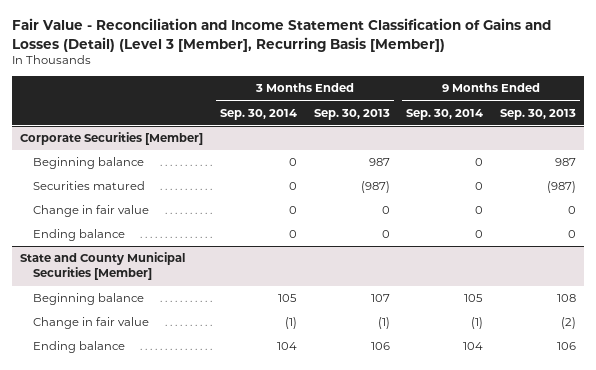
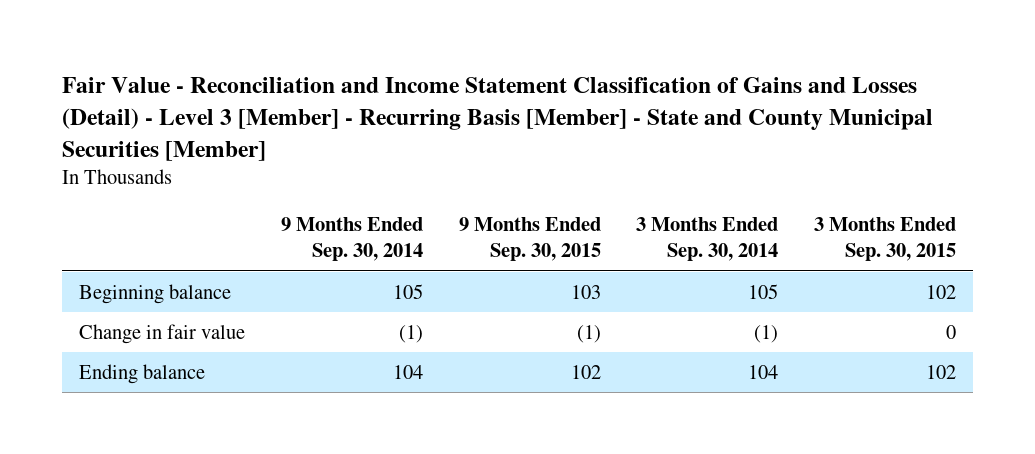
[12,18,552,52] Fair Value - Reconciliation and Income Statement Classification of Gains and Losses (Detail) (Level 3 [Member], Recurring Basis [Member]) -> [61,77,933,161] Fair Value - Reconciliation and Income Statement Classification of Gains and Losses (Detail) - Level 3 [Member] - Recurring Basis [Member] - State and County Municipal Securities [Member]
[313,108,390,120] Sep. 30, 2013 -> none
[499,108,576,120] Sep. 30, 2013 -> none
none -> [458,217,601,262] 9 Months Ended Sep. 30, 2015
none -> [813,217,956,262] 3 Months Ended Sep. 30, 2015
[20,132,204,146] Corporate Securities [Member] -> none
[32,157,144,170] Beginning balance -> none
[32,181,145,191] Securities matured -> none
[32,205,149,218] Change in fair value -> none
[32,229,125,242] Ending balance -> none
[20,252,186,281] State and County Municipal Securities [Member] -> none

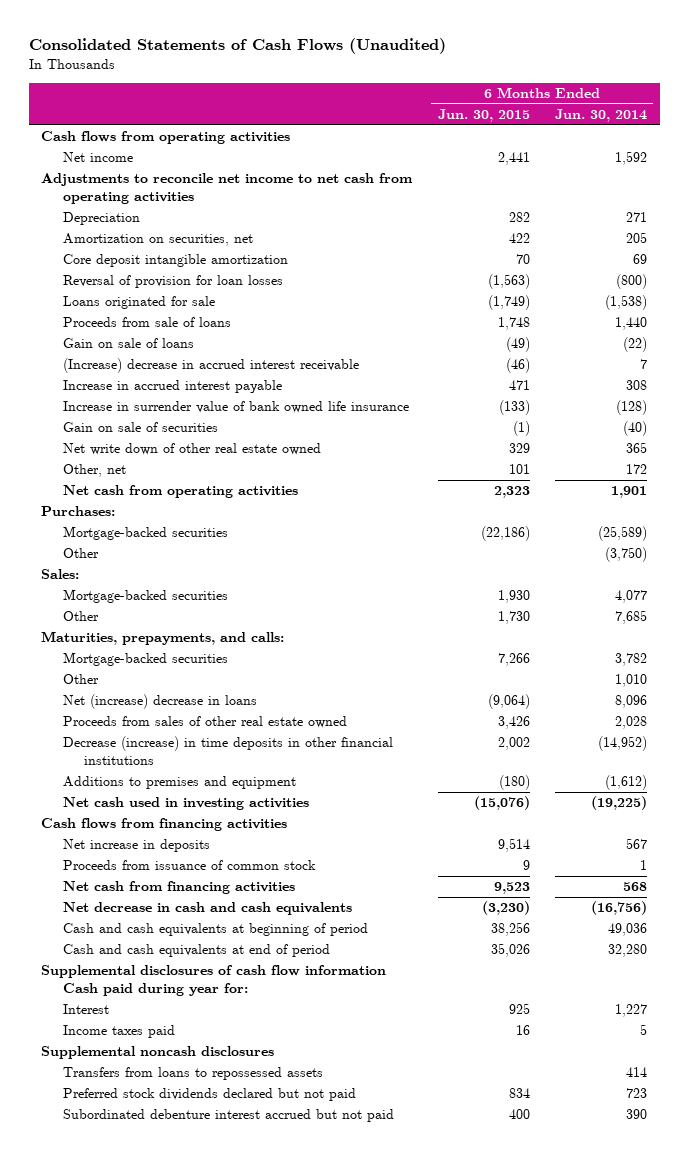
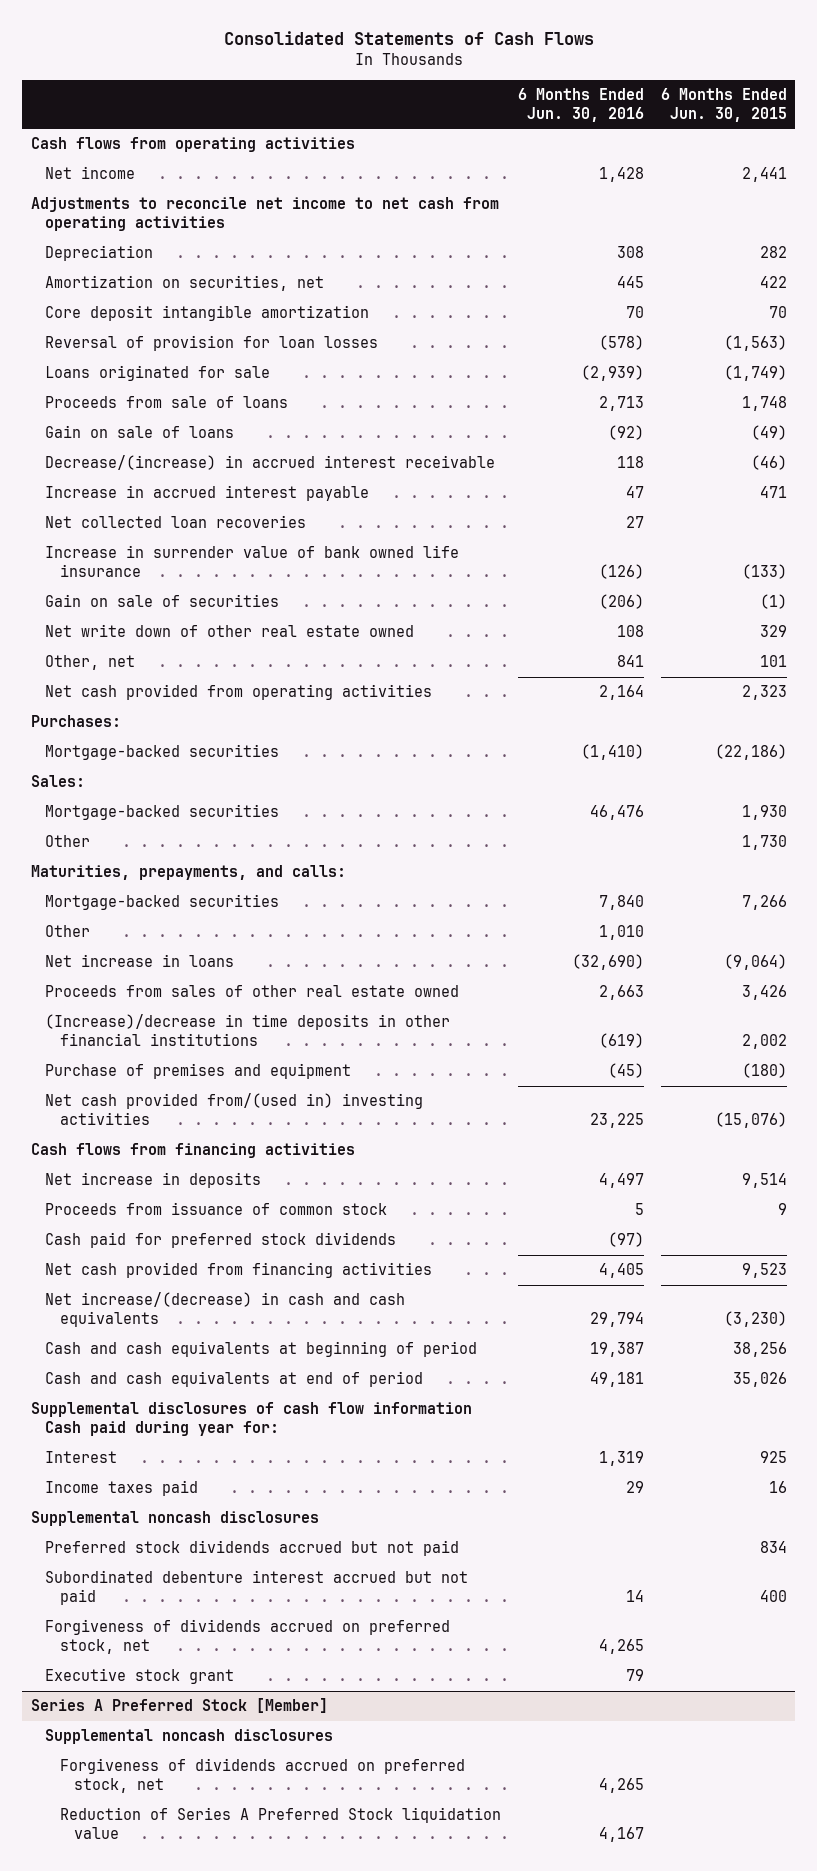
[28,38,446,55] Consolidated Statements of Cash Flows (Unaudited) -> [223,30,594,45] Consolidated Statements of Cash Flows
[555,109,648,123] Jun. 30, 2014 -> none
none -> [517,87,644,122] 6 Months Ended Jun. 30, 2016
[62,358,359,374] (Increase) decrease in accrued interest receivable -> [45,455,496,471] Decrease/(increase) in accrued interest receivable
none -> [45,515,307,529] Net collected loan recoveries
[62,485,298,499] Net cash from operating activities -> [45,684,433,701] Net cash provided from operating activities
[62,548,99,559] Other -> none
[62,694,257,710] Net (increase) decrease in loans -> [45,954,235,968] Net increase in loans
[62,736,393,765] Decrease (increase) in time deposits in other financial institutions -> [45,1014,451,1047] (Increase)/decrease in time deposits in other financial institutions
[62,776,296,790] Additions to premises and equipment -> [45,1063,352,1080] Purchase of premises and equipment
[62,797,309,811] Net cash used in investing activities -> [45,1093,424,1126] Net cash provided from/(used in) investing activities
none -> [45,1232,397,1249] Cash paid for preferred stock dividends
[62,881,295,895] Net cash from financing activities -> [45,1262,433,1279] Net cash provided from financing activities
[62,902,352,916] Net decrease in cash and cash equivalents -> [45,1292,406,1328] Net increase/(decrease) in cash and cash equivalents
[62,1067,323,1081] Transfers from loans to repossessed assets -> none
[62,1088,356,1102] Preferred stock dividends declared but not paid -> [45,1540,460,1557] Preferred stock dividends accrued but not paid
none -> [45,1619,451,1655] Forgiveness of dividends accrued on preferred stock, net
none -> [45,1668,235,1685] Executive stock grant
none -> [30,1698,328,1714] Series A Preferred Stock [Member]
none -> [45,1729,334,1745] Supplemental noncash disclosures
none -> [59,1758,465,1794] Forgiveness of dividends accrued on preferred stock, net
none -> [59,1807,501,1840] Reduction of Series A Preferred Stock liquidation value

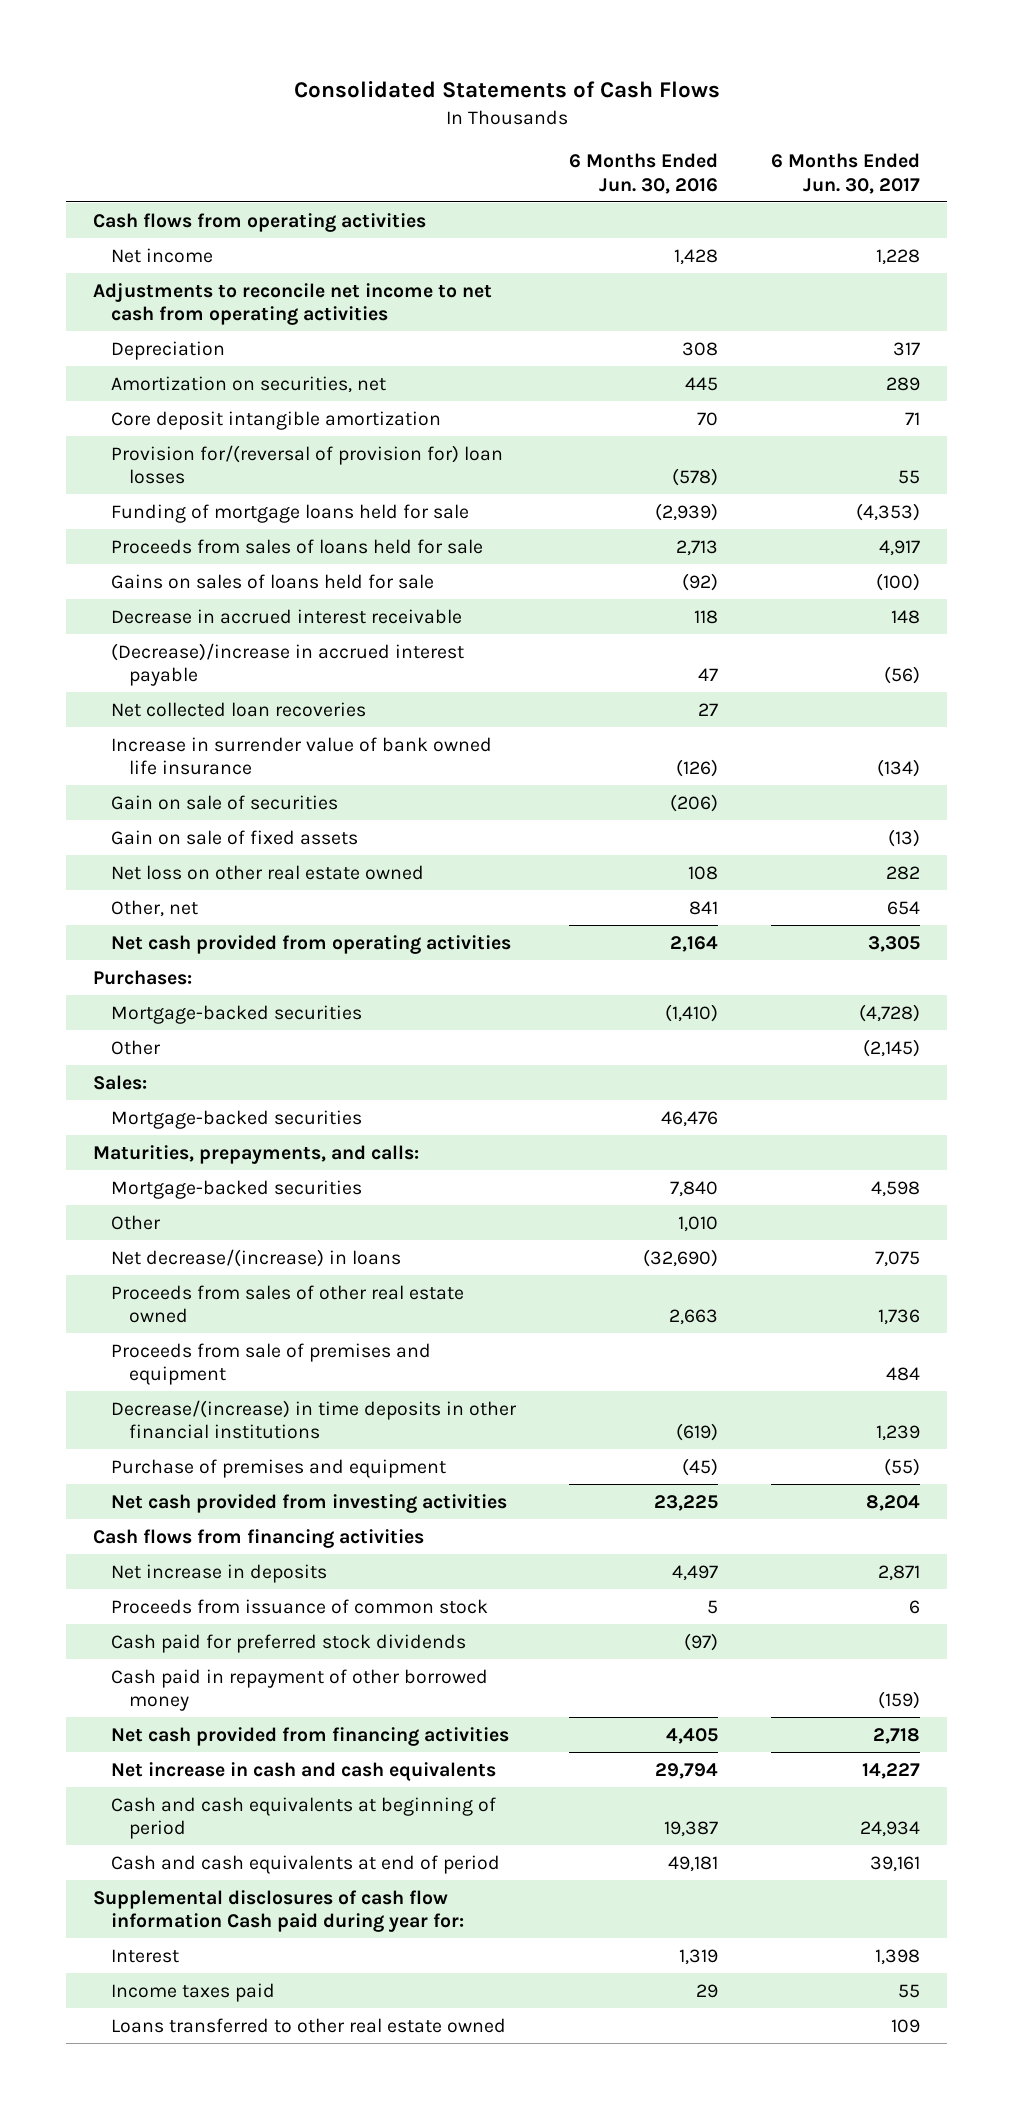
[660,87,787,122] 6 Months Ended Jun. 30, 2015 -> none
none -> [771,153,921,194] 6 Months Ended Jun. 30, 2017
[45,335,379,352] Reversal of provision for loan losses -> [111,444,504,485] Provision for/(reversal of provision for) loan losses
[45,365,271,382] Loans originated for sale -> [111,503,470,523] Funding of mortgage loans held for sale
[45,396,289,409] Proceeds from sale of loans -> [111,538,484,554] Proceeds from sales of loans held for sale
[45,425,235,439] Gain on sale of loans -> [111,573,435,589] Gains on sales of loans held for sale
[45,455,496,471] Decrease/(increase) in accrued interest receivable -> [111,608,463,624] Decrease in accrued interest receivable
[45,485,370,502] Increase in accrued interest payable -> [111,642,465,687] (Decrease)/increase in accrued interest payable
none -> [111,829,359,845] Gain on sale of fixed assets
[45,624,415,638] Net write down of other real estate owned -> [111,864,425,880] Net loss on other real estate owned
[45,835,91,848] Other -> [111,1039,162,1055] Other
[45,954,235,968] Net increase in loans -> [111,1248,402,1267] Net decrease/(increase) in loans
none -> [111,1342,432,1386] Proceeds from sale of premises and equipment
[45,1014,451,1047] (Increase)/decrease in time deposits in other financial institutions -> [111,1399,518,1440] Decrease/(increase) in time deposits in other financial institutions
[45,1093,424,1126] Net cash provided from/(used in) investing activities -> [111,1493,508,1513] Net cash provided from investing activities
none -> [111,1668,489,1712] Cash paid in repayment of other borrowed money
[45,1292,406,1328] Net increase/(decrease) in cash and cash equivalents -> [111,1761,497,1781] Net increase in cash and cash equivalents
[30,1511,319,1527] Supplemental noncash disclosures -> none
[45,1540,460,1557] Preferred stock dividends accrued but not paid -> none
[45,1570,469,1606] Subordinated debenture interest accrued but not paid -> none
[45,1619,451,1655] Forgiveness of dividends accrued on preferred stock, net -> none
[45,1668,235,1685] Executive stock grant -> none
[30,1698,328,1714] Series A Preferred Stock [Member] -> none
[45,1729,334,1745] Supplemental noncash disclosures -> none
[59,1758,465,1794] Forgiveness of dividends accrued on preferred stock, net -> none
[59,1807,501,1840] Reduction of Series A Preferred Stock liquidation value -> none
none -> [111,2017,507,2033] Loans transferred to other real estate owned

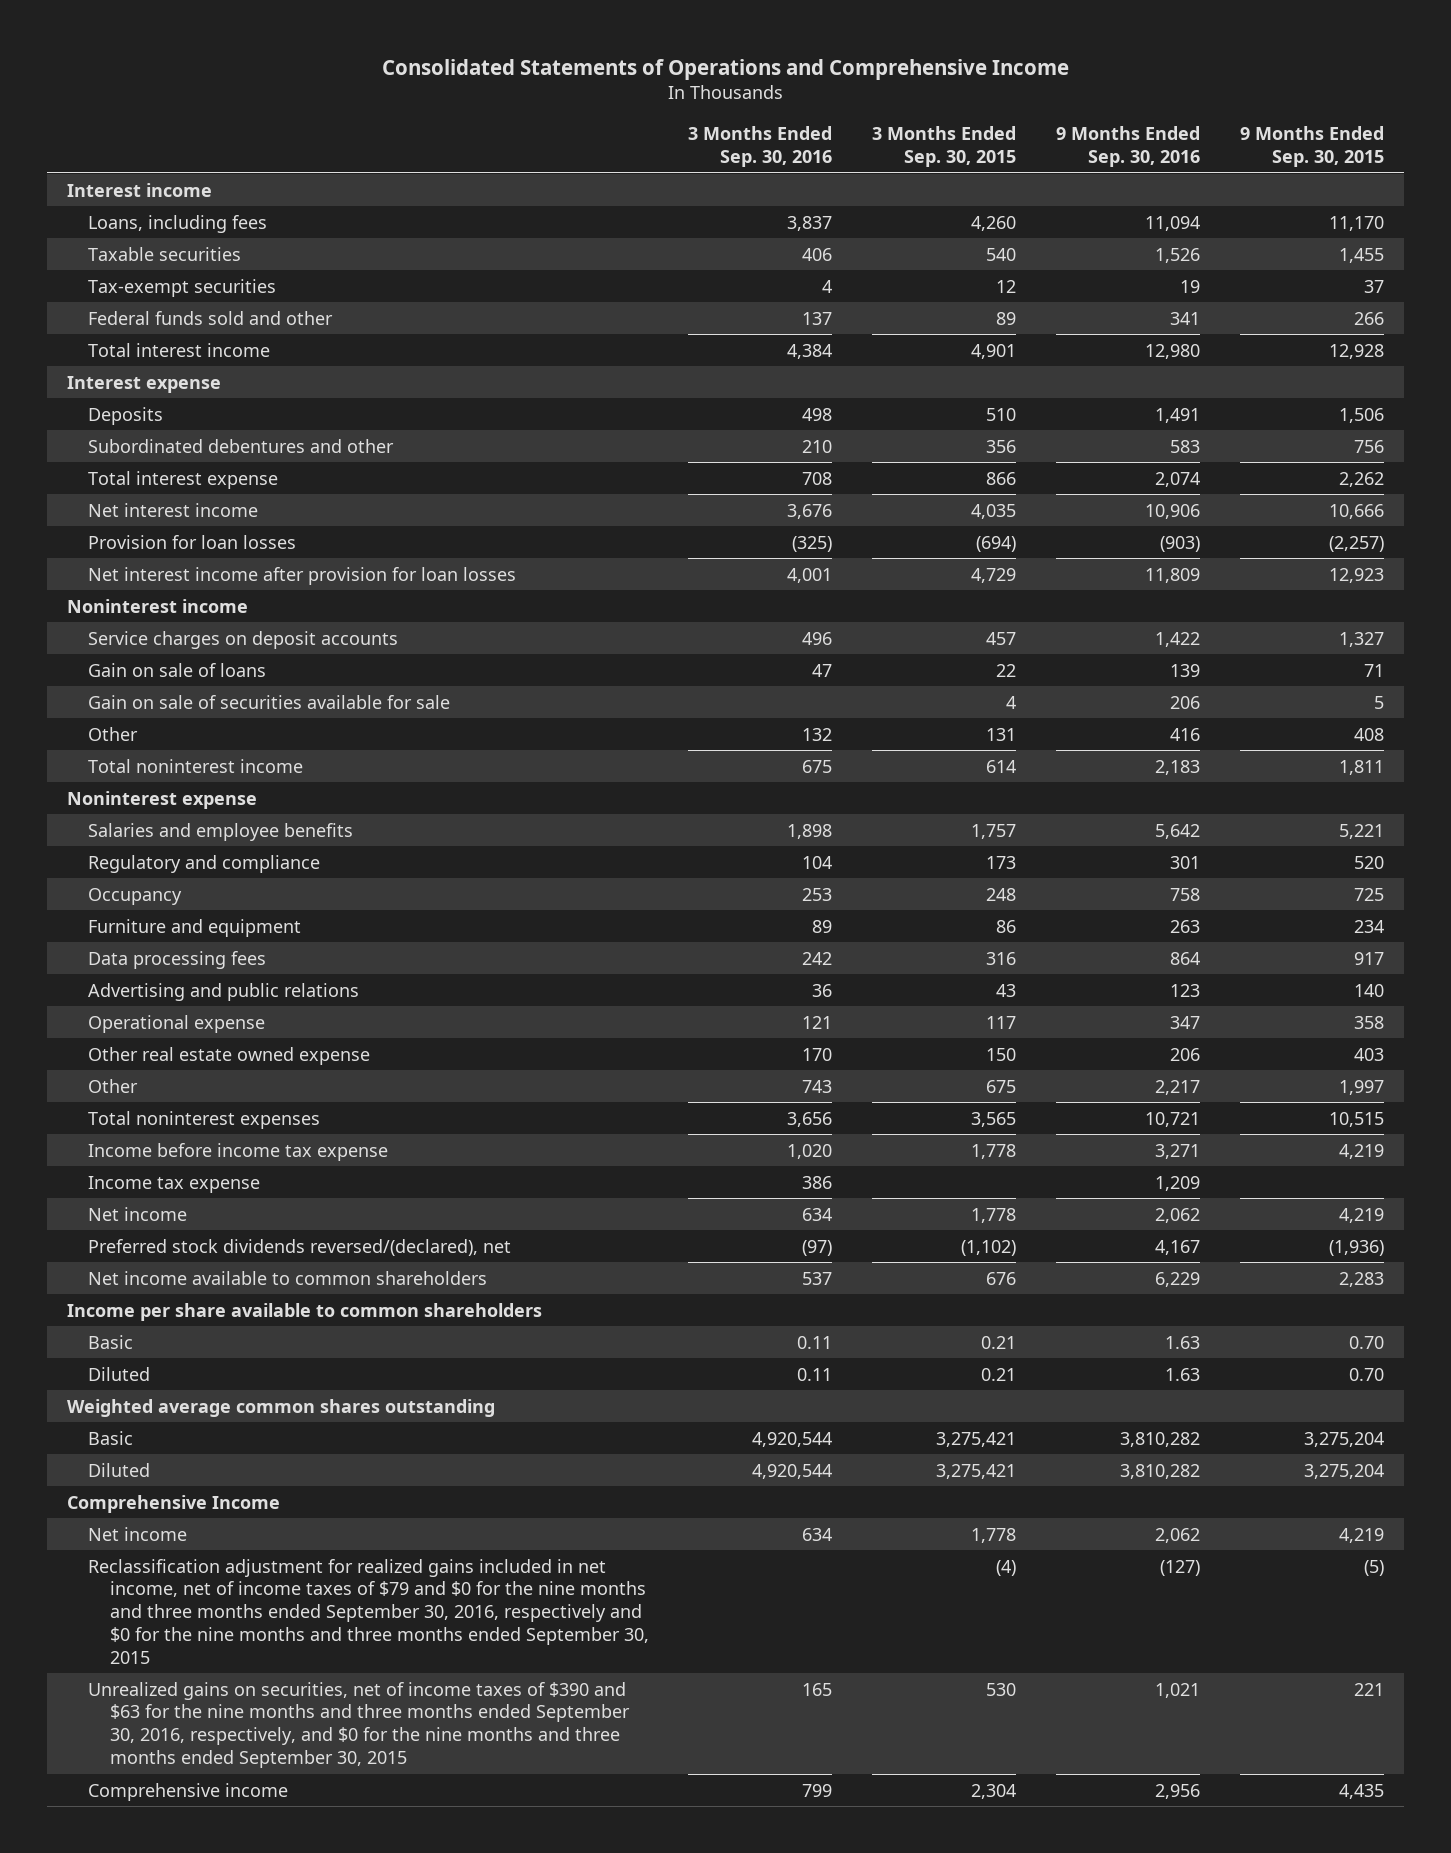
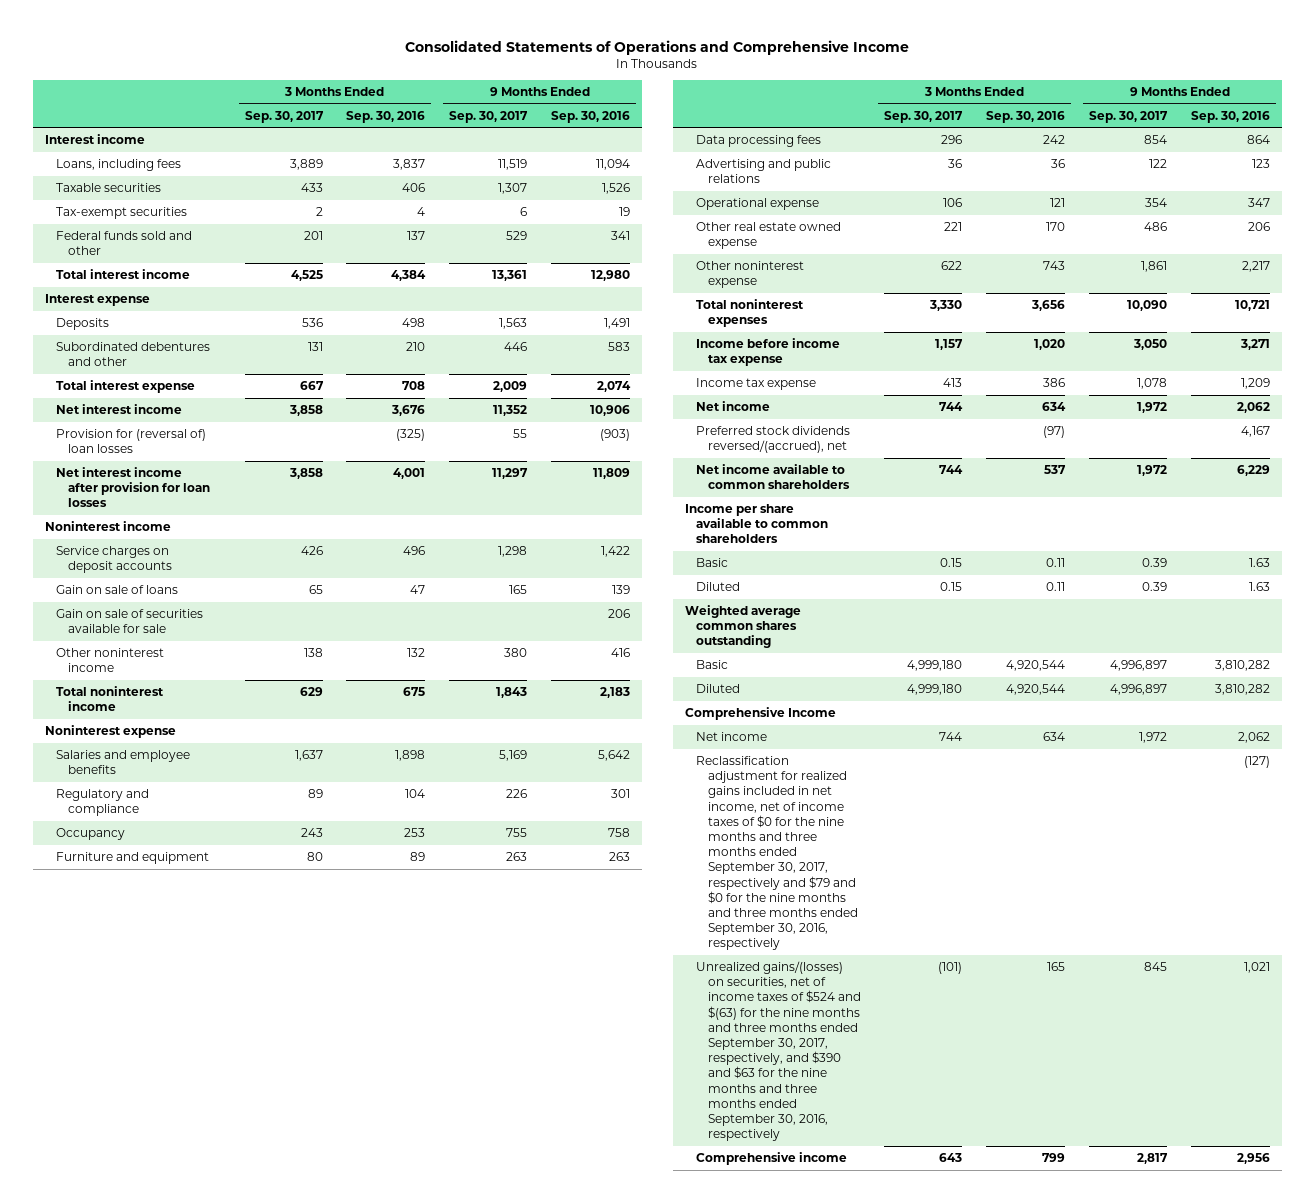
[872,126,1017,167] 3 Months Ended Sep. 30, 2015 -> none
[1240,126,1385,167] 9 Months Ended Sep. 30, 2015 -> none
none -> [244,110,324,123] Sep. 30, 2017
none -> [449,110,529,123] Sep. 30, 2017
[88,534,297,549] Provision for loan losses -> [56,429,207,454] Provision for (reversal of) loan losses
[88,726,139,741] Other -> [56,648,165,673] Other noninterest income
[88,1078,139,1093] Other -> [696,261,805,289] Other noninterest expense
[88,1238,512,1256] Preferred stock dividends reversed/(declared), net -> [696,426,851,454] Preferred stock dividends reversed/(accrued), net
[88,1558,649,1664] Reclassification adjustment for realized gains included in net income, net of income taxes of $79 and $0 for the nine months and three months ended September 30, 2016, respectively and $0 for the nine months and three months ended September 30, 2015 -> [696,756,858,951] Reclassification adjustment for realized gains included in net income, net of income taxes of $0 for the nine months and three months ended September 30, 2017, respectively and $79 and $0 for the nine months and three months ended September 30, 2016, respectively
[88,1681,630,1768] Unrealized gains on securities, net of income taxes of $390 and $63 for the nine months and three months ended September 30, 2016, respectively, and $0 for the nine months and three months ended September 30, 2015 -> [696,961,861,1142] Unrealized gains/(losses) on securities, net of income taxes of $524 and $(63) for the nine months and three months ended September 30, 2017, respectively, and $390 and $63 for the nine months and three months ended September 30, 2016, respectively

